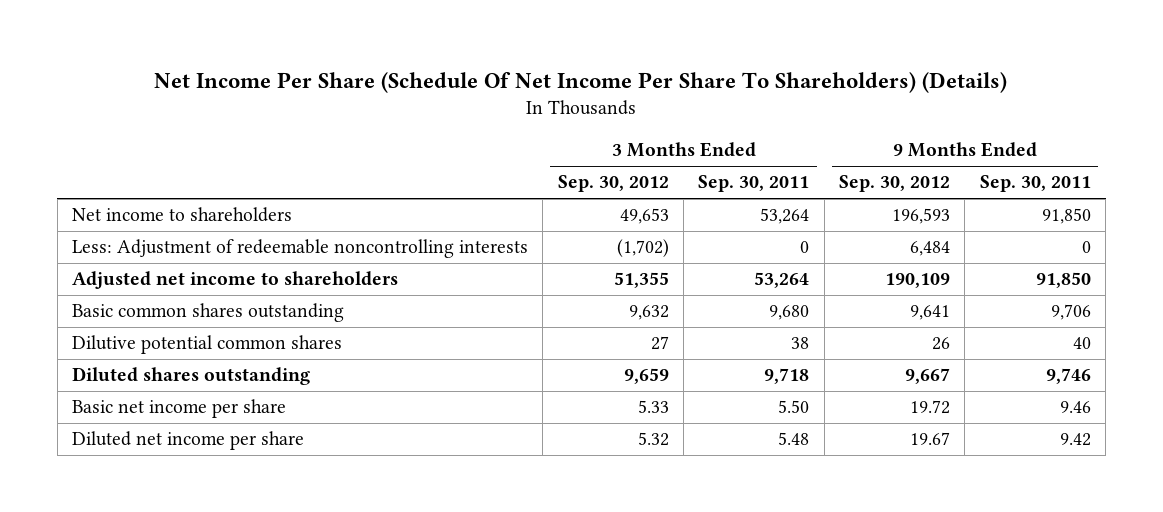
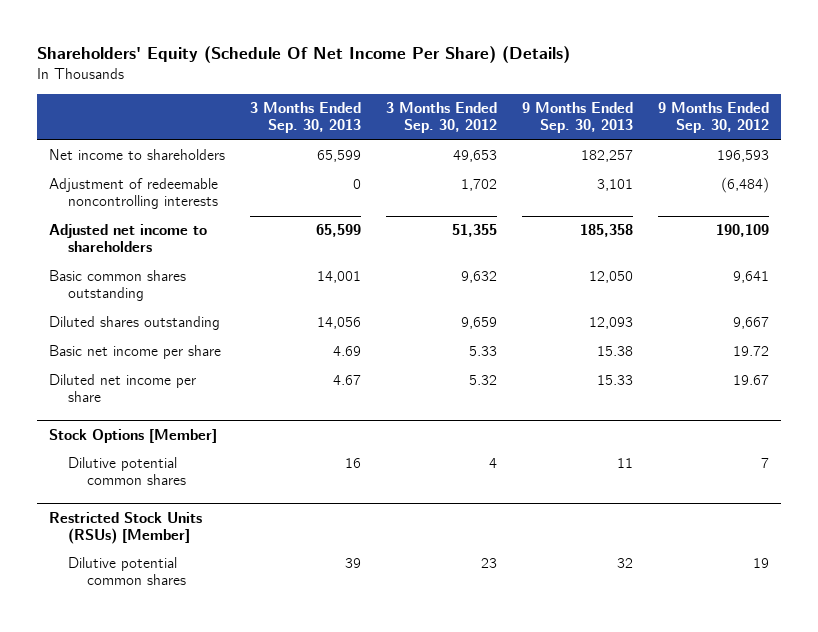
[154,71,1008,93] Net Income Per Share (Schedule Of Net Income Per Share To Shareholders) (Details) -> [36,46,570,64] Shareholders' Equity (Schedule Of Net Income Per Share) (Details)
[698,175,810,193] Sep. 30, 2011 -> none
[979,175,1091,193] Sep. 30, 2011 -> none
none -> [250,102,362,134] 3 Months Ended Sep. 30, 2013
none -> [521,102,633,134] 9 Months Ended Sep. 30, 2013
[72,239,529,259] Less: Adjustment of redeemable noncontrolling interests -> [49,178,219,210] Adjustment of redeemable noncontrolling interests
[616,239,669,258] (1,702) -> [461,179,498,192] 1,702
[910,241,951,257] 6,484 -> [720,177,769,194] (6,484)
[72,335,343,355] Dilutive potential common shares -> none
none -> [49,428,218,443] Stock Options [Member]
none -> [68,457,187,486] Dilutive potential common shares
none -> [49,511,203,544] Restricted Stock Units (RSUs) [Member]
none -> [68,557,187,586] Dilutive potential common shares

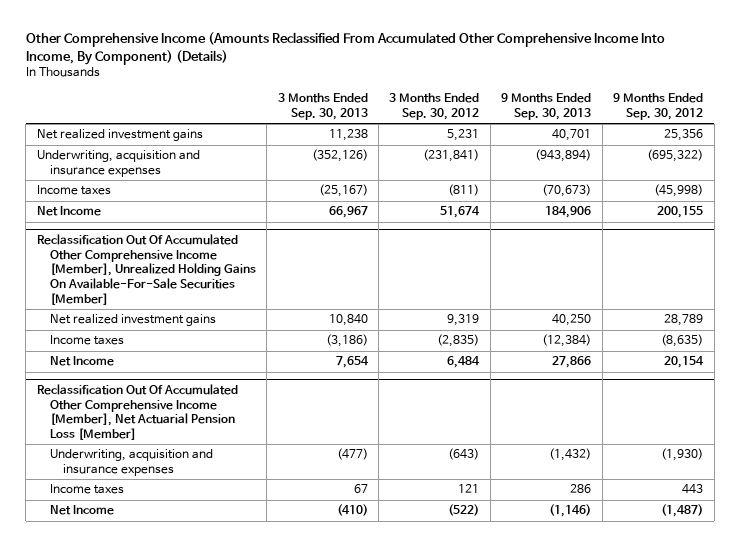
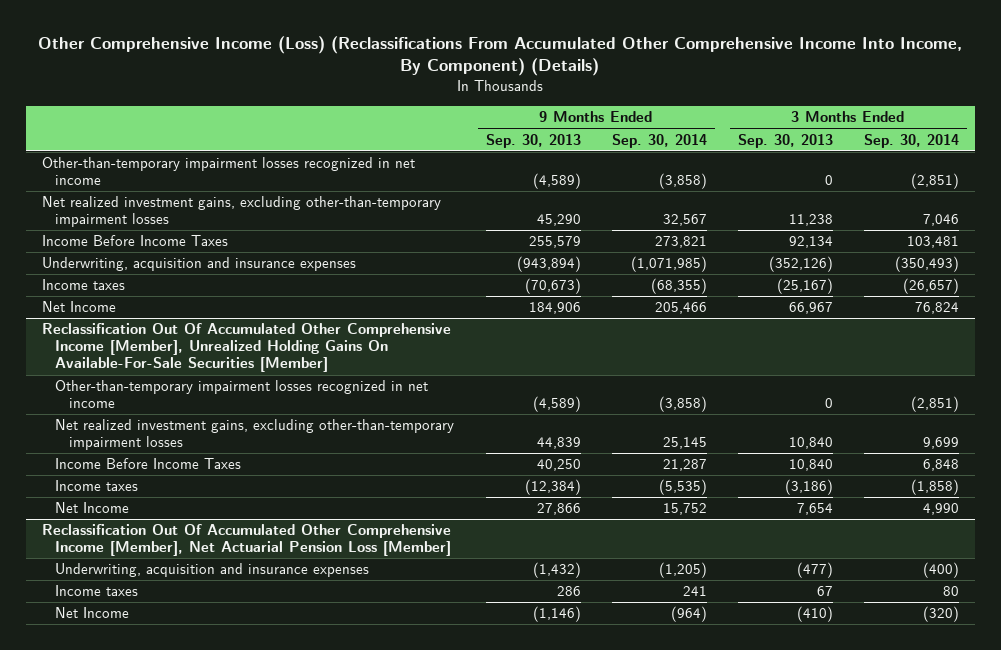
[25,32,665,66] Other Comprehensive Income (Amounts Reclassified From Accumulated Other Comprehensive Income Into Income, By Component) (Details) -> [38,35,963,77] Other Comprehensive Income (Loss) (Reclassifications From Accumulated Other Comprehensive Income Into Income, By Component) (Details)
[389,93,480,120] 3 Months Ended Sep. 30, 2012 -> none
[613,93,704,120] 9 Months Ended Sep. 30, 2012 -> none
none -> [611,133,707,148] Sep. 30, 2014
none -> [863,133,959,148] Sep. 30, 2014
[36,129,203,142] Net realized investment gains -> none
none -> [41,157,415,186] Other-than-temporary impairment losses recognized in net income
none -> [41,196,441,228] Net realized investment gains, excluding other-than-temporary impairment losses
none -> [41,235,228,247] Income Before Income Taxes
none -> [55,380,429,409] Other-than-temporary impairment losses recognized in net income
none -> [55,419,455,451] Net realized investment gains, excluding other-than-temporary impairment losses
[49,314,216,327] Net realized investment gains -> [55,458,242,470] Income Before Income Taxes

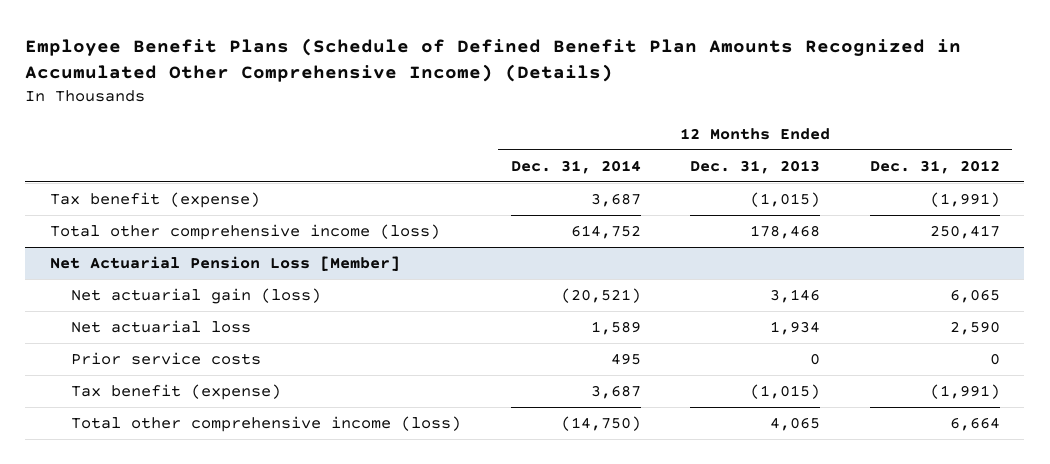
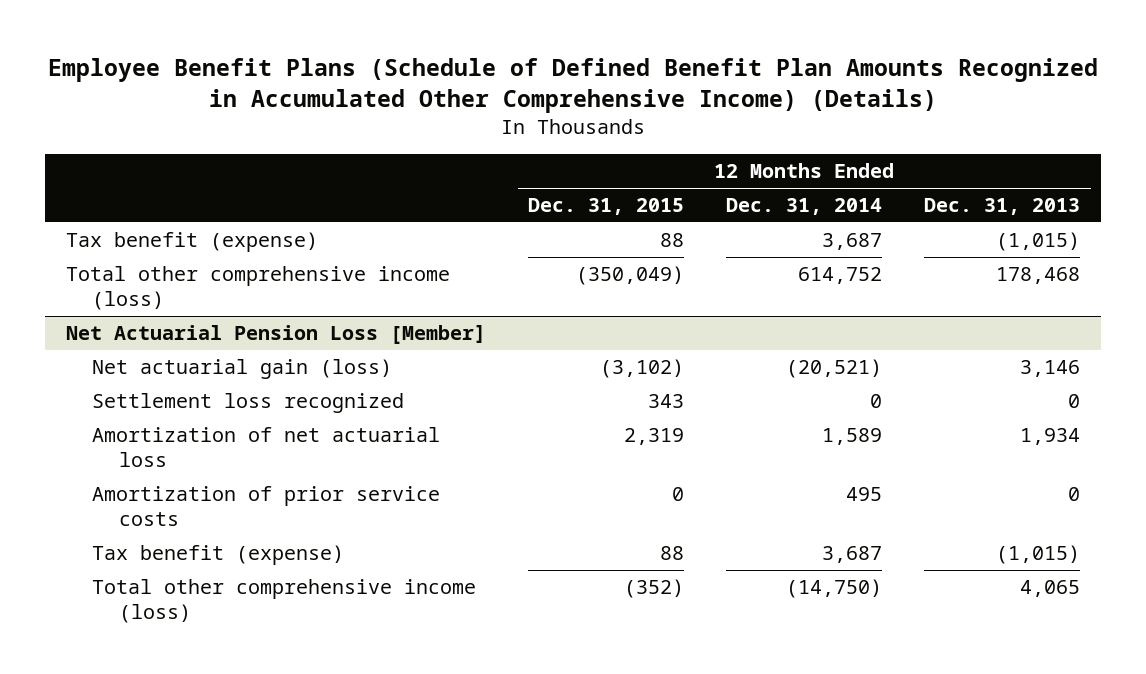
[869,159,1000,174] Dec. 31, 2012 -> none
none -> [528,198,685,216] Dec. 31, 2015
none -> [92,393,405,414] Settlement loss recognized
[71,320,252,334] Net actuarial loss -> [92,427,441,467] Amortization of net actuarial loss
[71,352,262,366] Prior service costs -> [92,486,441,526] Amortization of prior service costs

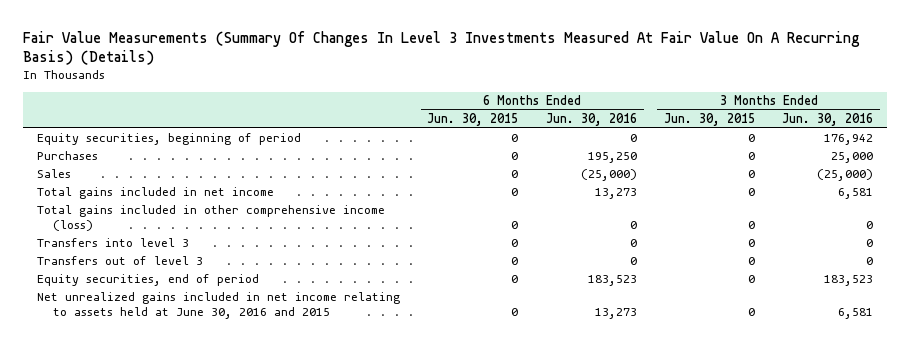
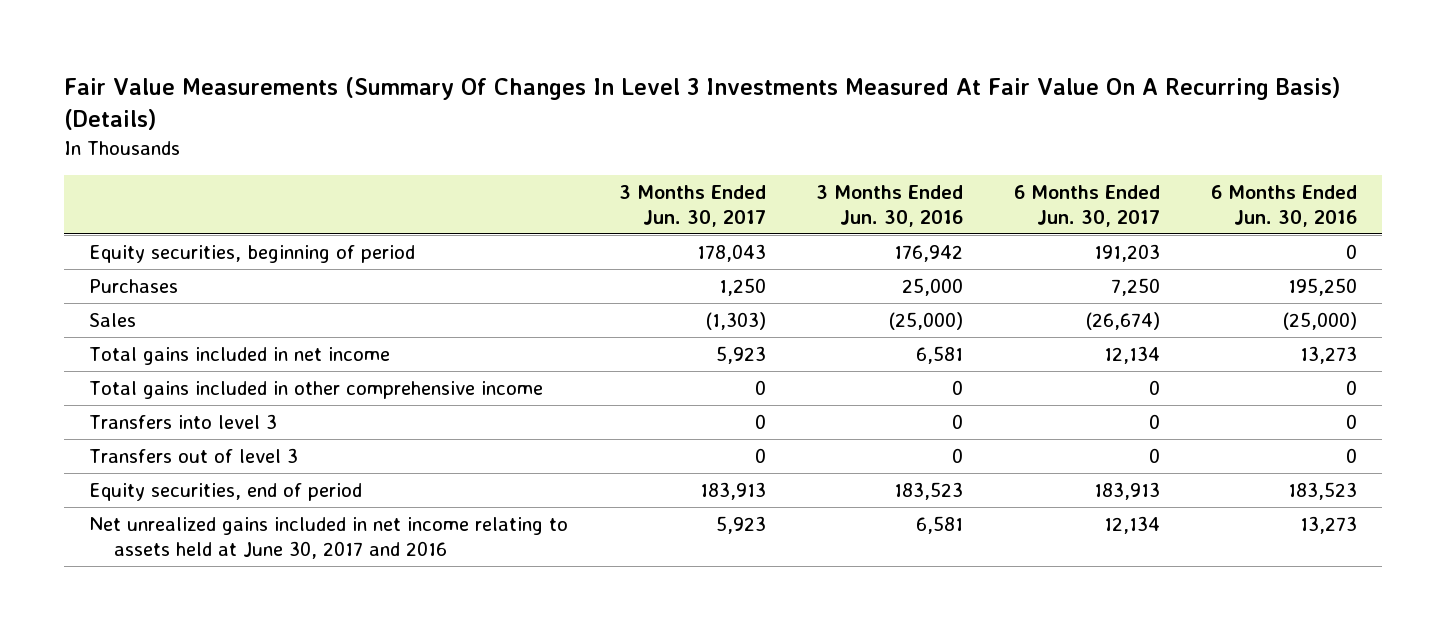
[427,113,519,127] Jun. 30, 2015 -> none
[664,113,756,127] Jun. 30, 2015 -> none
none -> [618,185,766,227] 3 Months Ended Jun. 30, 2017
none -> [1014,185,1161,227] 6 Months Ended Jun. 30, 2017
[37,205,386,232] Total gains included in other comprehensive income (loss) -> [89,380,544,399] Total gains included in other comprehensive income
[37,292,401,320] Net unrealized gains included in net income relating to assets held at June 30, 2016 and 2015 -> [89,516,569,559] Net unrealized gains included in net income relating to assets held at June 30, 2017 and 2016

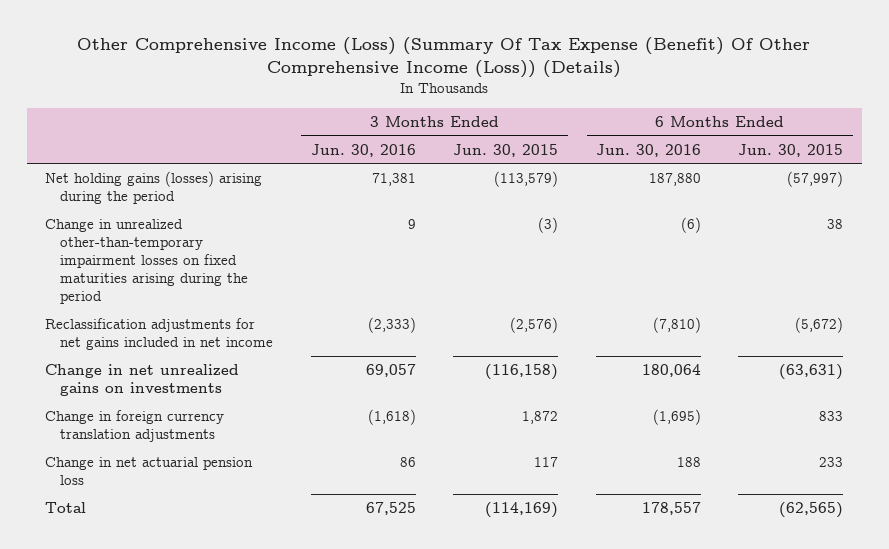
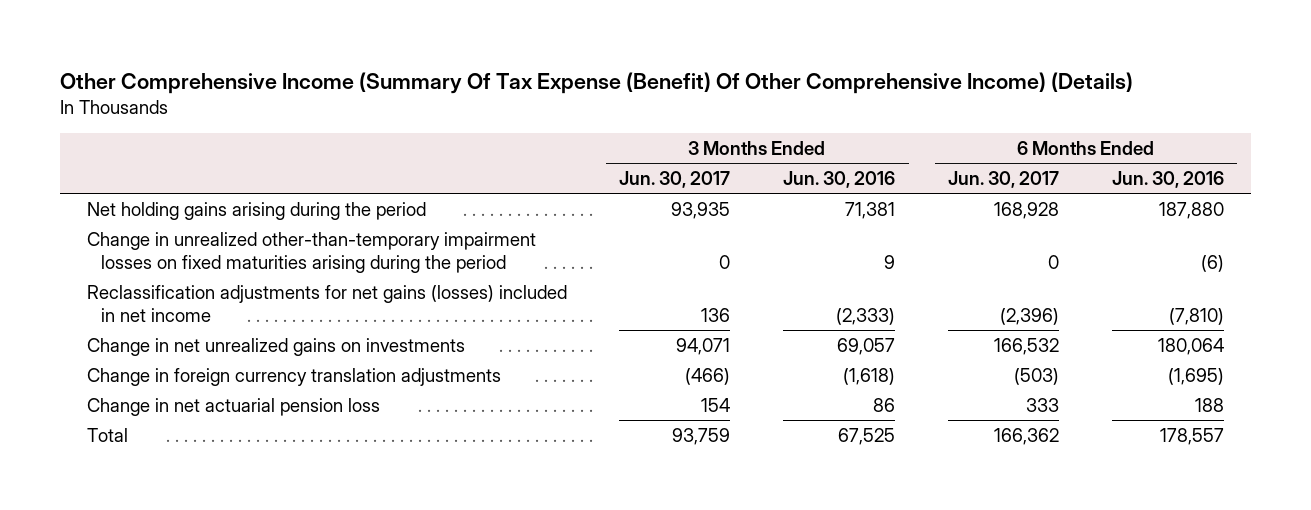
[77,36,811,78] Other Comprehensive Income (Loss) (Summary Of Tax Expense (Benefit) Of Other Comprehensive Income (Loss)) (Details) -> [60,72,1134,95] Other Comprehensive Income (Summary Of Tax Expense (Benefit) Of Other Comprehensive Income) (Details)
[453,143,559,157] Jun. 30, 2015 -> none
[738,143,844,157] Jun. 30, 2015 -> none
none -> [619,171,731,189] Jun. 30, 2017
none -> [948,171,1060,189] Jun. 30, 2017
[45,171,263,205] Net holding gains (losses) arising during the period -> [86,201,426,220] Net holding gains arising during the period
[45,318,274,351] Reclassification adjustments for net gains included in net income -> [86,284,567,322] Reclassification adjustments for net gains (losses) included in net income

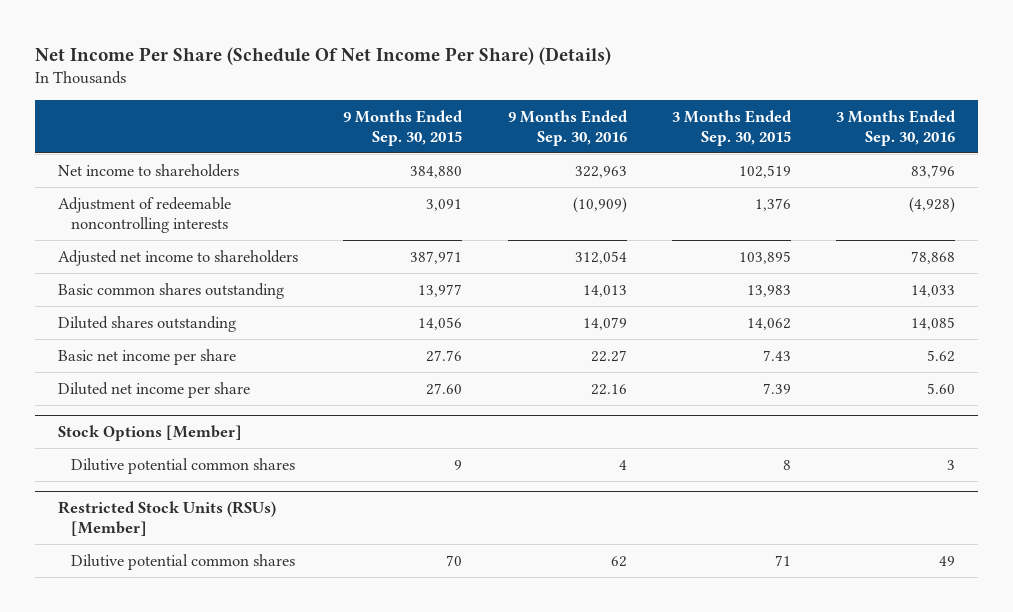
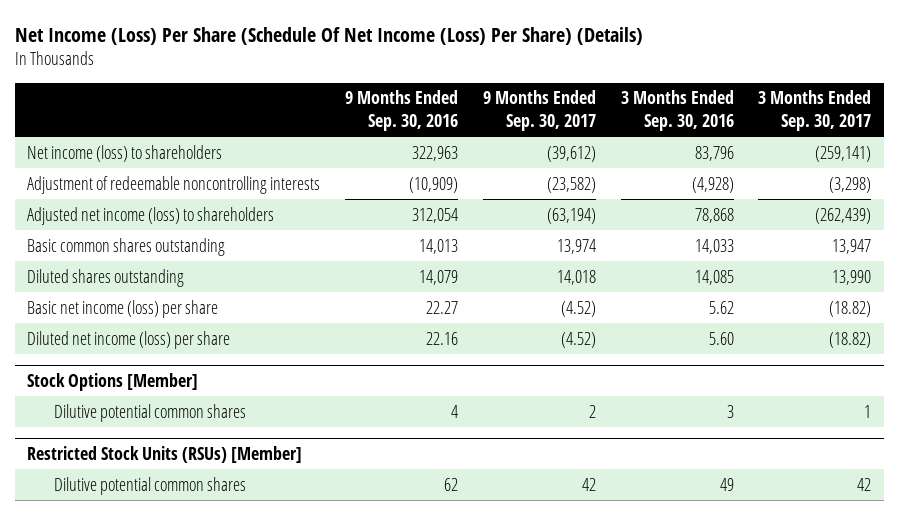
[35,46,612,65] Net Income Per Share (Schedule Of Net Income Per Share) (Details) -> [14,26,643,45] Net Income (Loss) Per Share (Schedule Of Net Income (Loss) Per Share) (Details)
[343,109,464,146] 9 Months Ended Sep. 30, 2015 -> none
[671,109,792,146] 3 Months Ended Sep. 30, 2015 -> none
none -> [482,90,596,131] 9 Months Ended Sep. 30, 2017
none -> [758,90,872,131] 3 Months Ended Sep. 30, 2017
[57,163,239,177] Net income to shareholders -> [27,144,223,162] Net income (loss) to shareholders
[57,249,298,266] Adjusted net income to shareholders -> [27,206,275,225] Adjusted net income (loss) to shareholders
[57,348,236,365] Basic net income per share -> [27,299,219,318] Basic net income (loss) per share
[57,381,250,398] Diluted net income per share -> [27,330,231,349] Diluted net income (loss) per share

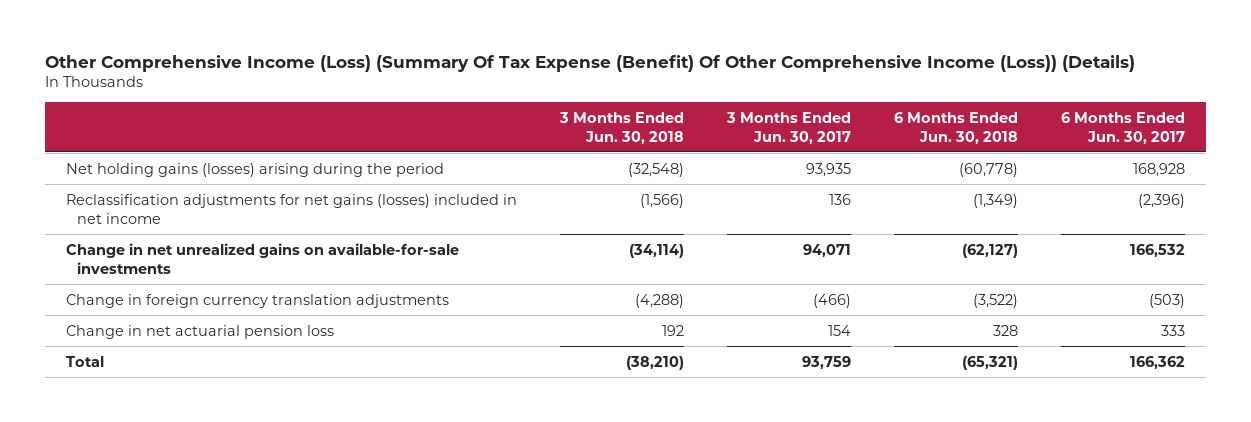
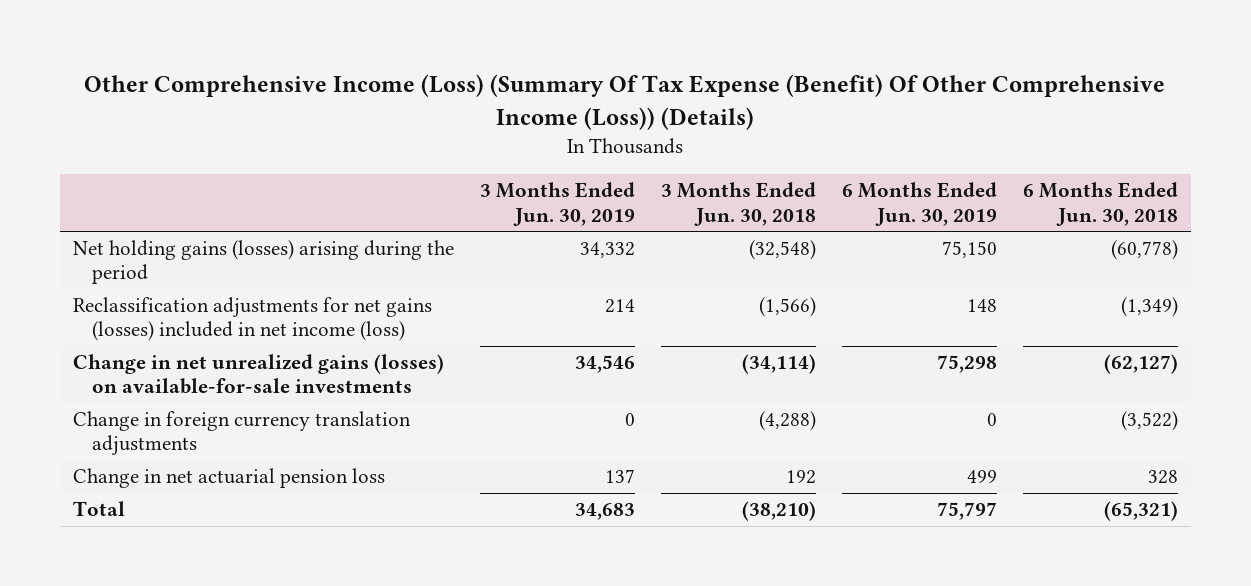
[726,111,852,144] 3 Months Ended Jun. 30, 2017 -> none
[1060,111,1185,144] 6 Months Ended Jun. 30, 2017 -> none
none -> [479,182,635,226] 3 Months Ended Jun. 30, 2019
none -> [841,182,997,226] 6 Months Ended Jun. 30, 2019
[66,193,518,224] Reclassification adjustments for net gains (losses) included in net income -> [72,297,432,342] Reclassification adjustments for net gains (losses) included in net income (loss)
[66,242,460,274] Change in net unrealized gains on available-for-sale investments -> [72,354,444,395] Change in net unrealized gains (losses) on available-for-sale investments

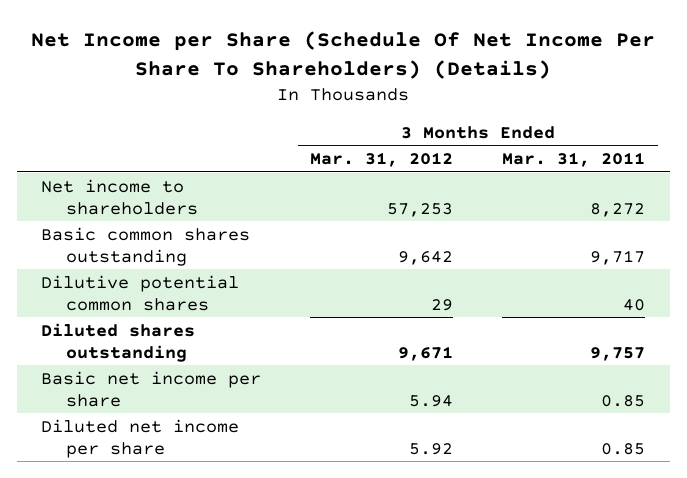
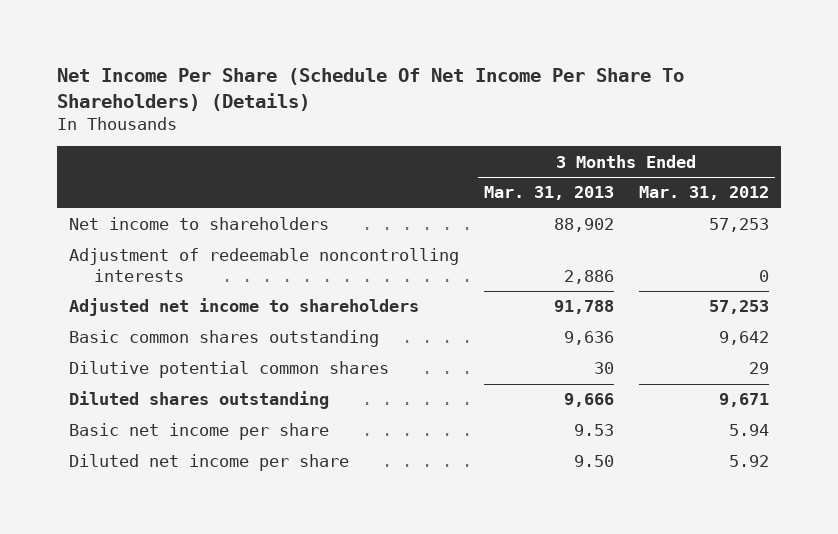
[31,30,656,79] Net Income per Share (Schedule Of Net Income Per Share To Shareholders) (Details) -> [56,68,684,111] Net Income Per Share (Schedule Of Net Income Per Share To Shareholders) (Details)
[502,152,646,168] Mar. 31, 2011 -> none
none -> [483,186,614,201] Mar. 31, 2013
none -> [69,248,460,283] Adjustment of redeemable noncontrolling interests
none -> [69,298,420,317] Adjusted net income to shareholders

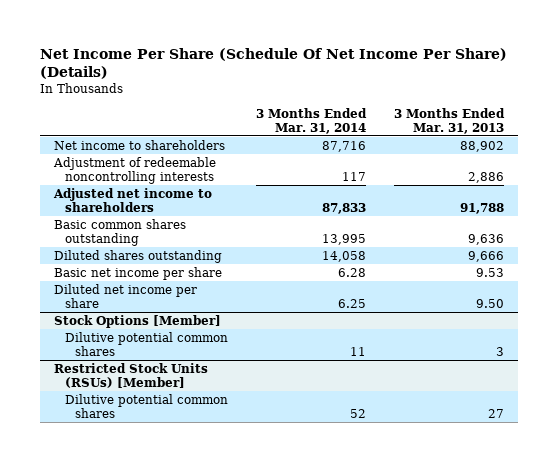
[56,68,684,111] Net Income Per Share (Schedule Of Net Income Per Share To Shareholders) (Details) -> [40,47,508,80] Net Income Per Share (Schedule Of Net Income Per Share) (Details)
[638,186,769,201] Mar. 31, 2012 -> none
none -> [255,107,367,134] 3 Months Ended Mar. 31, 2014
[69,361,390,379] Dilutive potential common shares -> none
none -> [54,314,222,328] Stock Options [Member]
none -> [64,331,228,356] Dilutive potential common shares
none -> [54,362,209,388] Restricted Stock Units (RSUs) [Member]
none -> [64,393,228,418] Dilutive potential common shares

